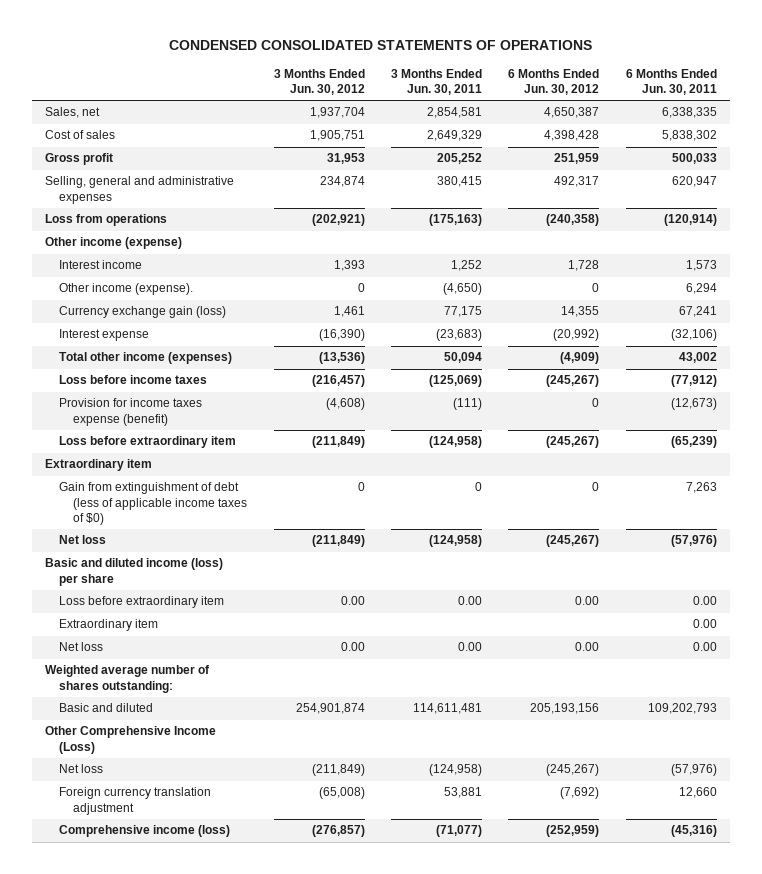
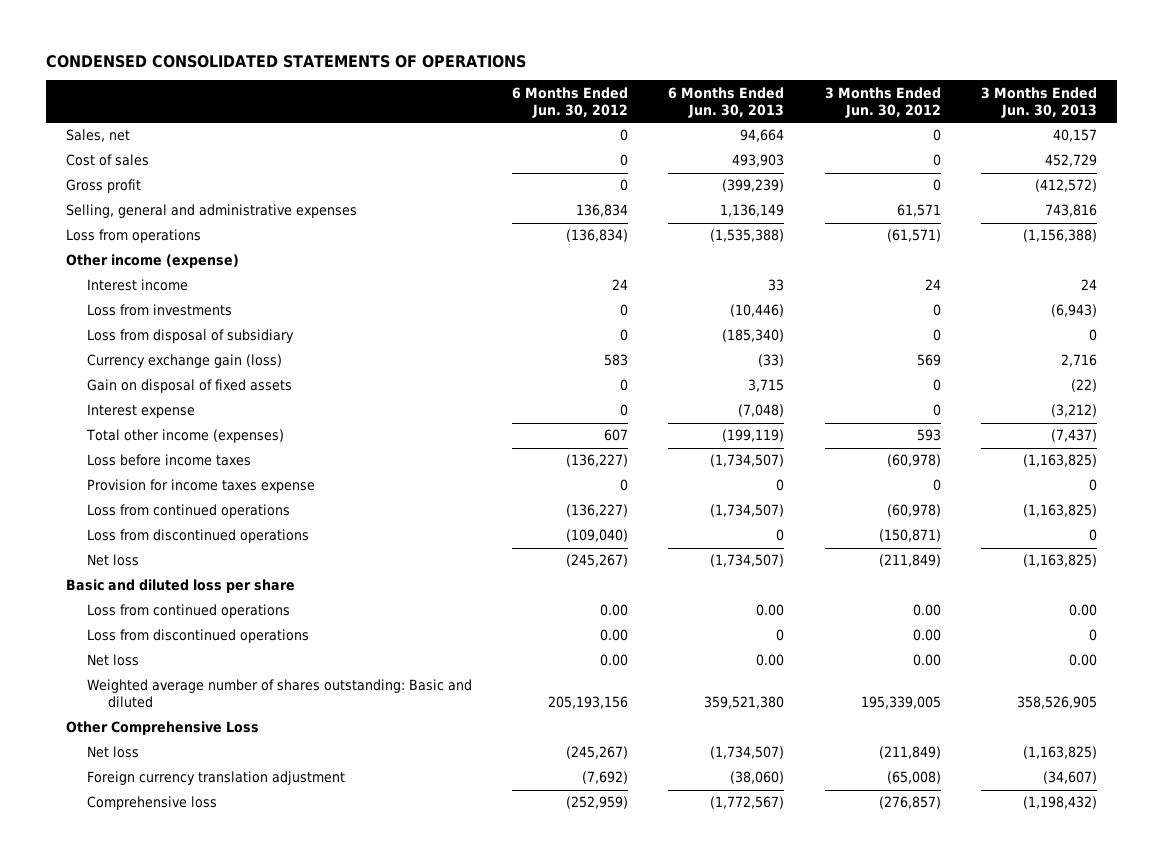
[390,68,482,95] 3 Months Ended Jun. 30, 2011 -> none
[625,68,717,95] 6 Months Ended Jun. 30, 2011 -> none
none -> [668,86,785,118] 6 Months Ended Jun. 30, 2013
none -> [981,86,1098,118] 3 Months Ended Jun. 30, 2013
[309,107,365,119] 1,937,704 -> [932,129,941,142] 0
[544,107,600,119] 4,650,387 -> [620,129,629,142] 0
[309,130,365,142] 1,905,751 -> [932,154,941,167] 0
[544,130,600,142] 4,398,428 -> [620,154,629,167] 0
[326,153,365,165] 31,953 -> [932,179,941,192] 0
[554,153,600,165] 251,959 -> [620,179,629,192] 0
[319,176,365,188] 234,874 -> [896,204,941,218] 61,571
[554,176,600,188] 492,317 -> [576,204,629,218] 136,834
[311,214,365,227] (202,921) -> [886,229,941,243] (61,571)
[546,214,600,227] (240,358) -> [566,229,629,243] (136,834)
[59,283,194,296] Other income (expense). -> none
[59,436,237,449] Loss before extraordinary item -> none
[44,459,152,472] Extraordinary item -> none
[59,482,248,525] Gain from extinguishment of debt (less of applicable income taxes of $0) -> none
[333,260,365,272] 1,393 -> [924,279,941,291] 24
[568,260,600,272] 1,728 -> [612,279,629,291] 24
none -> [86,304,232,317] Loss from investments
none -> [86,329,294,344] Loss from disposal of subsidiary
[333,306,365,318] 1,461 -> [916,354,941,367] 569
[561,306,600,318] 14,355 -> [604,354,629,367] 583
none -> [86,379,292,394] Gain on disposal of fixed assets
[318,329,365,342] (16,390) -> [932,404,941,417] 0
[553,329,600,342] (20,992) -> [620,404,629,417] 0
[318,352,365,365] (13,536) -> [916,429,941,442] 593
[560,352,600,365] (4,909) -> [604,429,629,442] 607
[311,375,365,388] (216,457) -> [886,454,941,468] (60,978)
[546,375,600,388] (245,267) -> [566,454,629,468] (136,227)
[59,398,203,426] Provision for income taxes expense (benefit) -> [86,479,315,494] Provision for income taxes expense
[325,398,365,411] (4,608) -> [932,479,941,492] 0
none -> [86,504,290,519] Loss from continued operations
none -> [86,529,309,544] Loss from discontinued operations
[59,596,225,609] Loss before extraordinary item -> none
[59,619,159,632] Extraordinary item -> none
[44,558,223,586] Basic and diluted income (loss) per share -> [65,579,295,594] Basic and diluted loss per share
none -> [86,604,290,619] Loss from continued operations
none -> [86,629,309,644] Loss from discontinued operations
[44,665,210,693] Weighted average number of shares outstanding: -> none
[59,703,154,713] Basic and diluted -> [86,679,472,709] Weighted average number of shares outstanding: Basic and diluted
[295,703,365,715] 254,901,874 -> [860,696,941,710] 195,339,005
[44,726,216,754] Other Comprehensive Income (Loss) -> [65,721,259,736] Other Comprehensive Loss
[59,825,231,838] Comprehensive income (loss) -> [86,796,217,811] Comprehensive loss

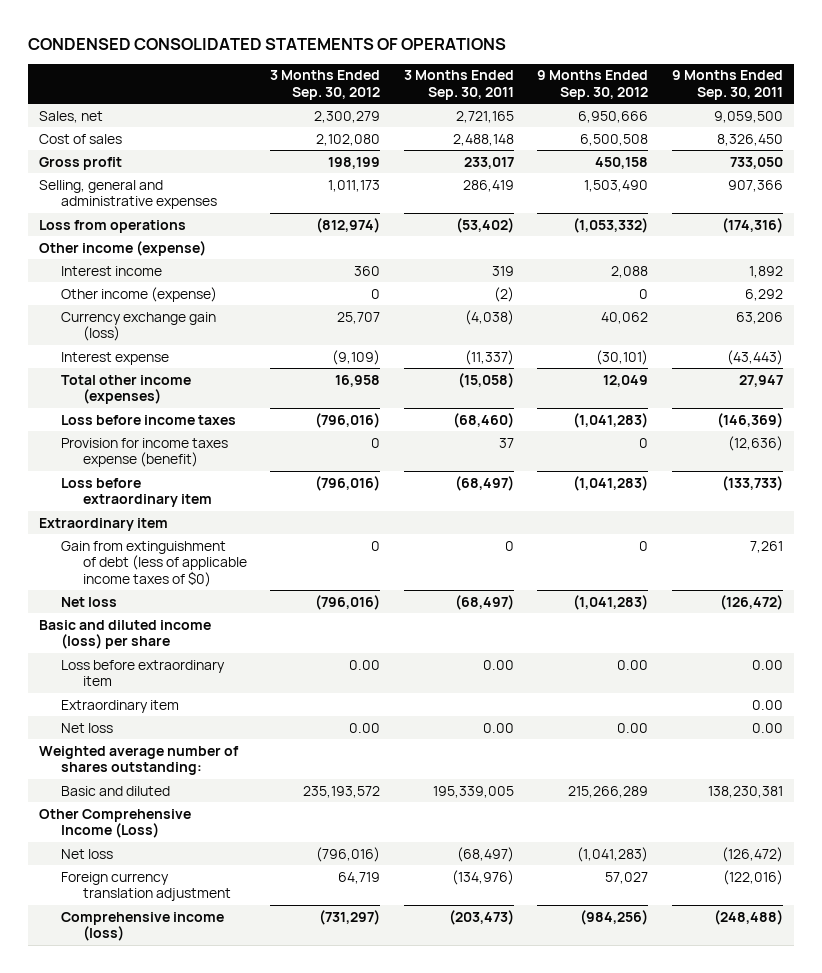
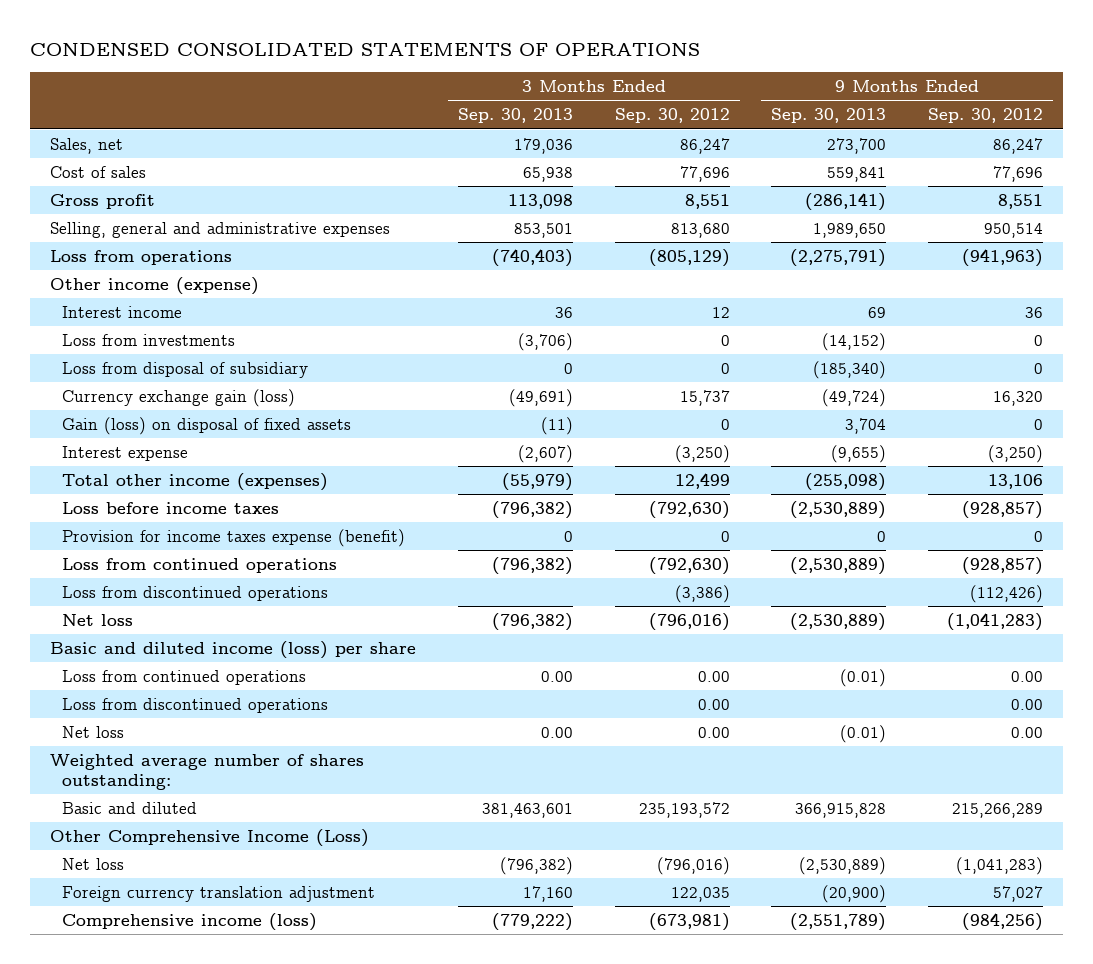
[403,70,514,101] 3 Months Ended Sep. 30, 2011 -> none
[671,70,783,101] 9 Months Ended Sep. 30, 2011 -> none
none -> [458,108,574,124] Sep. 30, 2013
none -> [771,108,887,124] Sep. 30, 2013
[314,110,381,123] 2,300,279 -> [679,137,730,154] 86,247
[578,110,649,123] 6,950,666 -> [992,137,1043,154] 86,247
[316,133,381,146] 2,102,080 -> [679,165,730,182] 77,696
[580,133,649,146] 6,500,508 -> [992,165,1043,182] 77,696
[328,156,381,169] 198,199 -> [684,193,730,209] 8,551
[595,156,649,169] 450,158 -> [997,193,1043,209] 8,551
[328,179,381,192] 1,011,173 -> [670,222,730,238] 813,680
[584,179,649,192] 1,503,490 -> [983,222,1043,238] 950,514
[316,217,381,233] (812,974) -> [648,248,730,267] (805,129)
[573,217,649,233] (1,053,332) -> [961,248,1043,267] (941,963)
[61,286,218,302] Other income (expense) -> none
[354,265,381,276] 360 -> [711,306,730,318] 12
[611,265,649,278] 2,088 -> [1024,306,1043,318] 36
none -> [62,333,236,346] Loss from investments
none -> [62,361,309,378] Loss from disposal of subsidiary
[337,311,381,324] 25,707 -> [679,389,730,406] 15,737
[601,311,649,324] 40,062 -> [992,390,1043,406] 16,320
none -> [62,416,352,435] Gain (loss) on disposal of fixed assets
[332,349,381,365] (9,109) -> [674,444,730,463] (3,250)
[596,349,649,365] (30,101) -> [987,444,1043,463] (3,250)
[335,374,381,387] 16,958 -> [674,472,730,489] 12,499
[603,374,649,387] 12,049 -> [987,473,1043,489] 13,106
[315,412,381,428] (796,016) -> [648,500,730,519] (792,630)
[573,412,649,428] (1,041,283) -> [961,500,1043,519] (928,857)
[61,477,212,508] Loss before extraordinary item -> none
[39,517,169,531] Extraordinary item -> none
[61,540,247,588] Gain from extinguishment of debt (less of applicable income taxes of $0) -> none
none -> [62,557,338,573] Loss from continued operations
none -> [62,585,329,601] Loss from discontinued operations
[61,659,226,687] Loss before extraordinary item -> none
[61,699,180,713] Extraordinary item -> none
none -> [62,669,307,685] Loss from continued operations
none -> [62,697,329,713] Loss from discontinued operations
[338,871,381,884] 64,719 -> [670,886,730,902] 122,035
[319,909,381,925] (731,297) -> [648,912,730,931] (673,981)

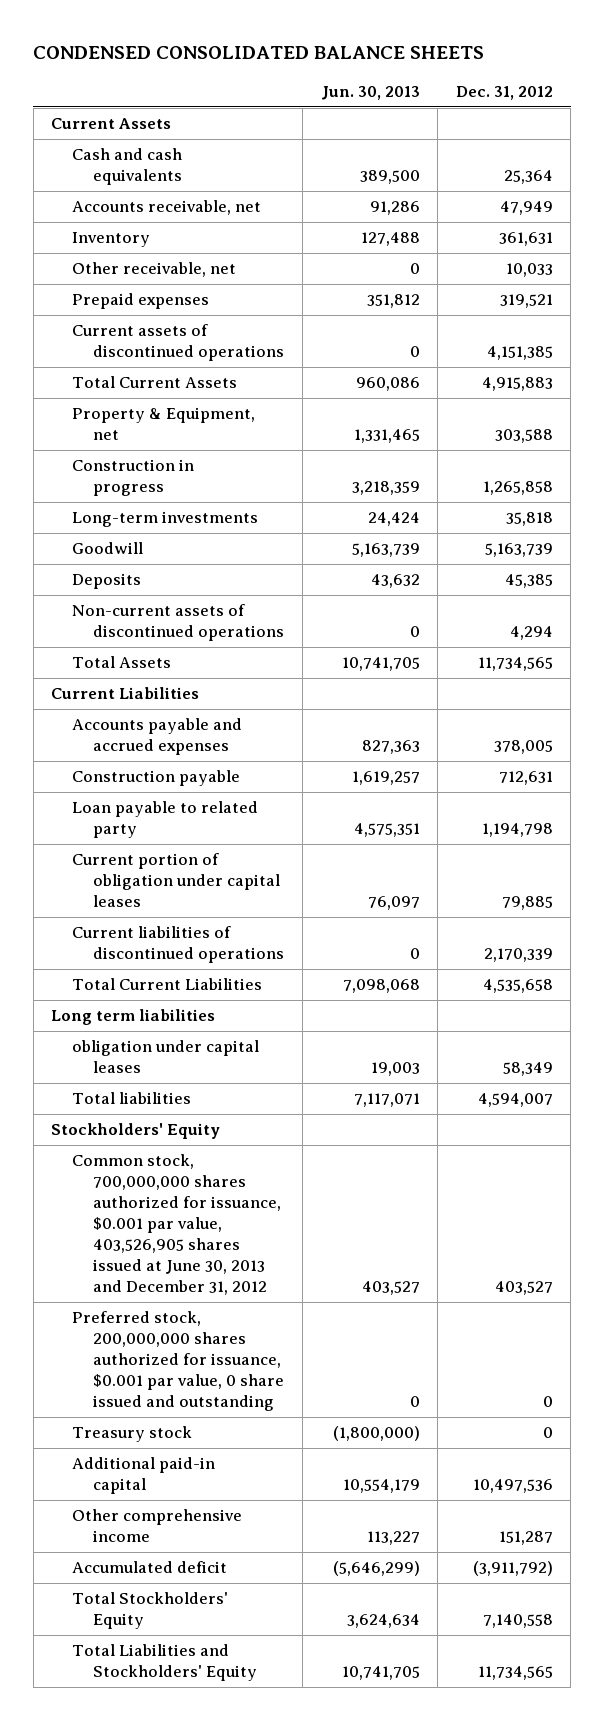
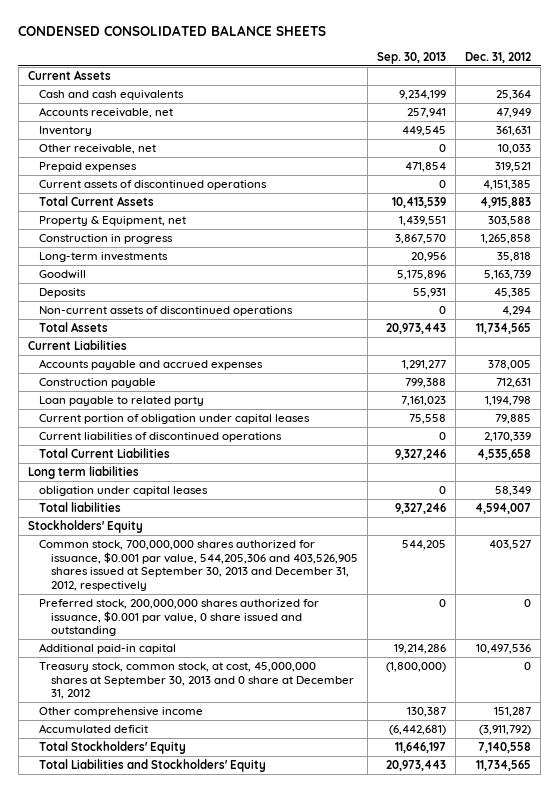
[320,86,420,101] Jun. 30, 2013 -> none
none -> [376,51,446,64] Sep. 30, 2013
[72,1154,282,1296] Common stock, 700,000,000 shares authorized for issuance, $0.001 par value, 403,526,905 shares issued at June 30, 2013 and December 31, 2012 -> [39,540,358,591] Common stock, 700,000,000 shares authorized for issuance, $0.001 par value, 544,205,306 and 403,526,905 shares issued at September 30, 2013 and December 31, 2012, respectively
[72,1426,193,1443] Treasury stock -> none
none -> [39,662,354,700] Treasury stock, common stock, at cost, 45,000,000 shares at September 30, 2013 and 0 share at December 31, 2012

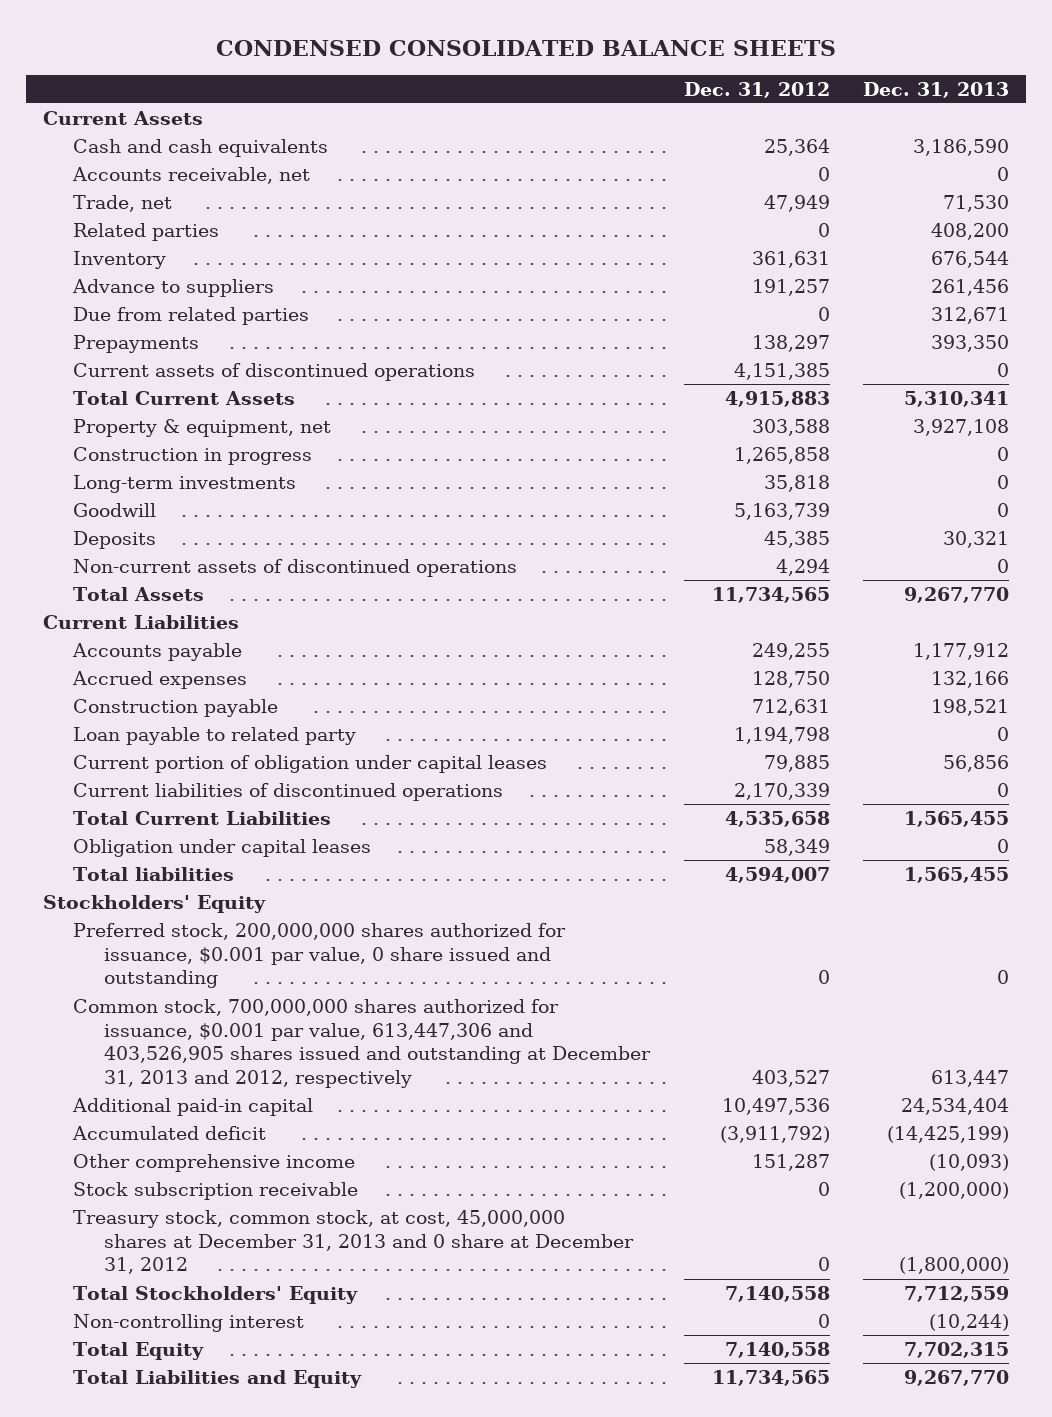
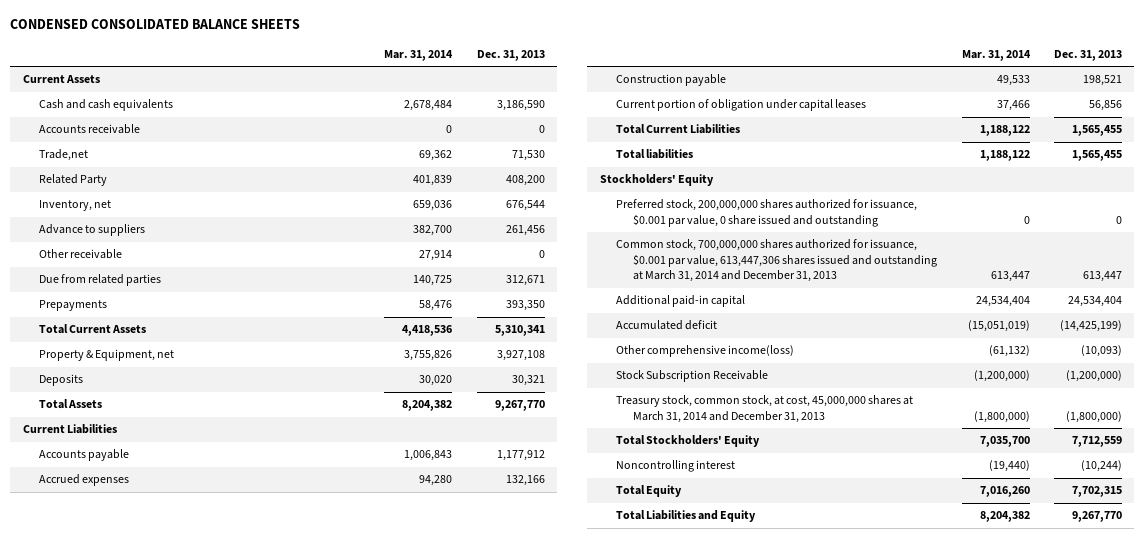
[683,81,830,98] Dec. 31, 2012 -> none
none -> [384,49,454,61] Mar. 31, 2014
[72,167,311,185] Accounts receivable, net -> [39,124,141,135] Accounts receivable
[73,195,173,213] Trade, net -> [39,149,89,162] Trade,net
[73,223,220,242] Related parties -> [39,174,108,187] Related Party
[73,251,167,270] Inventory -> [39,200,112,212] Inventory, net
none -> [39,249,123,260] Other receivable
[73,363,476,382] Current assets of discontinued operations -> none
[73,447,313,466] Construction in progress -> none
[73,475,297,494] Long-term investments -> none
[73,503,157,518] Goodwill -> none
[73,419,332,438] Property & equipment, net -> [39,349,175,362] Property & Equipment, net
[73,559,518,578] Non-current assets of discontinued operations -> none
[73,727,357,746] Loan payable to related party -> none
[73,783,504,802] Current liabilities of discontinued operations -> none
[73,839,372,858] Obligation under capital leases -> none
[73,999,651,1089] Common stock, 700,000,000 shares authorized for issuance, $0.001 par value, 613,447,306 and 403,526,905 shares issued and outstanding at December 31, 2013 and 2012, respectively -> [616,239,938,283] Common stock, 700,000,000 shares authorized for issuance, $0.001 par value, 613,447,306 shares issued and outstanding at March 31, 2014 and December 31, 2013
[73,1154,356,1173] Other comprehensive income -> [616,345,795,358] Other comprehensive income(loss)
[73,1182,359,1201] Stock subscription receivable -> [616,370,769,383] Stock Subscription Receivable
[73,1210,634,1275] Treasury stock, common stock, at cost, 45,000,000 shares at December 31, 2013 and 0 share at December 31, 2012 -> [616,395,914,423] Treasury stock, common stock, at cost, 45,000,000 shares at March 31, 2014 and December 31, 2013
[73,1314,305,1333] Non-controlling interest -> [616,460,736,473] Noncontrolling interest

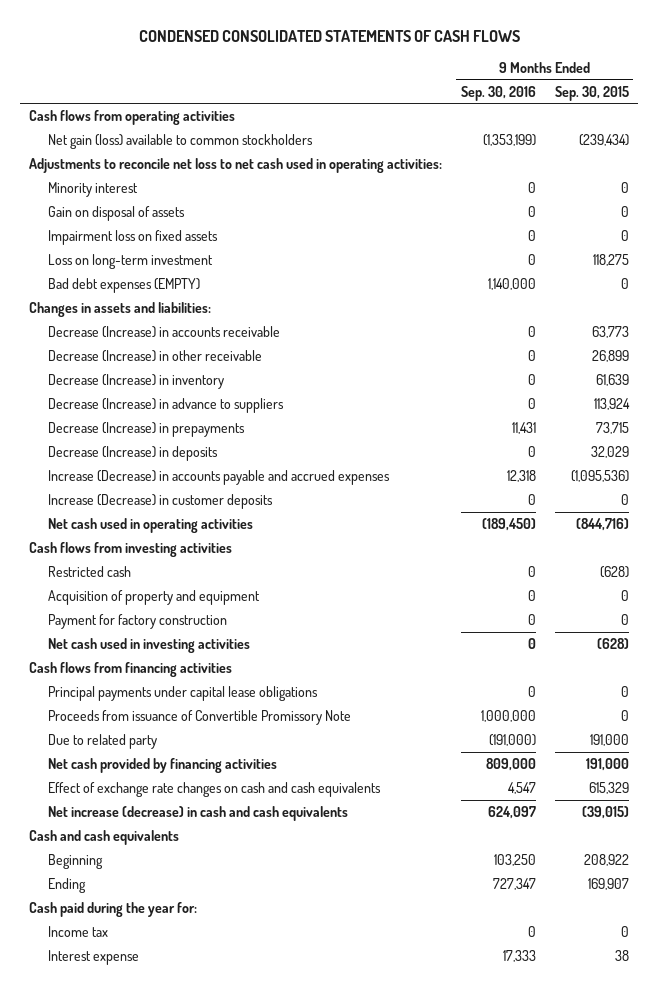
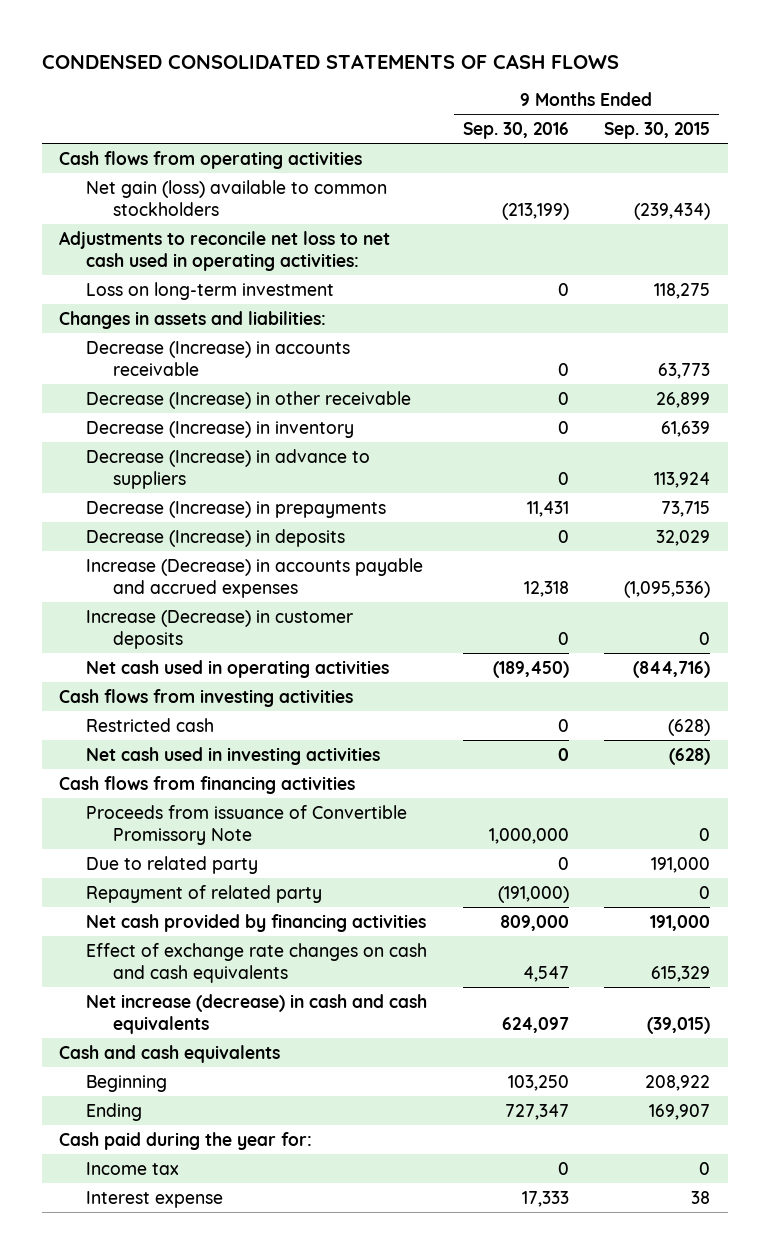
[483,133,537,146] (1,353,199) -> [501,202,569,220] (213,199)
[48,181,139,197] Minority interest -> none
[48,205,186,221] Gain on disposal of assets -> none
[48,229,219,245] Impairment loss on fixed assets -> none
[48,277,201,293] Bad debt expenses (EMPTY) -> none
[48,589,261,605] Acquisition of property and equipment -> none
[48,613,228,629] Payment for factory construction -> none
[48,685,319,701] Principal payments under capital lease obligations -> none
[489,733,537,746] (191,000) -> [557,856,569,870] 0
none -> [86,884,323,903] Repayment of related party

